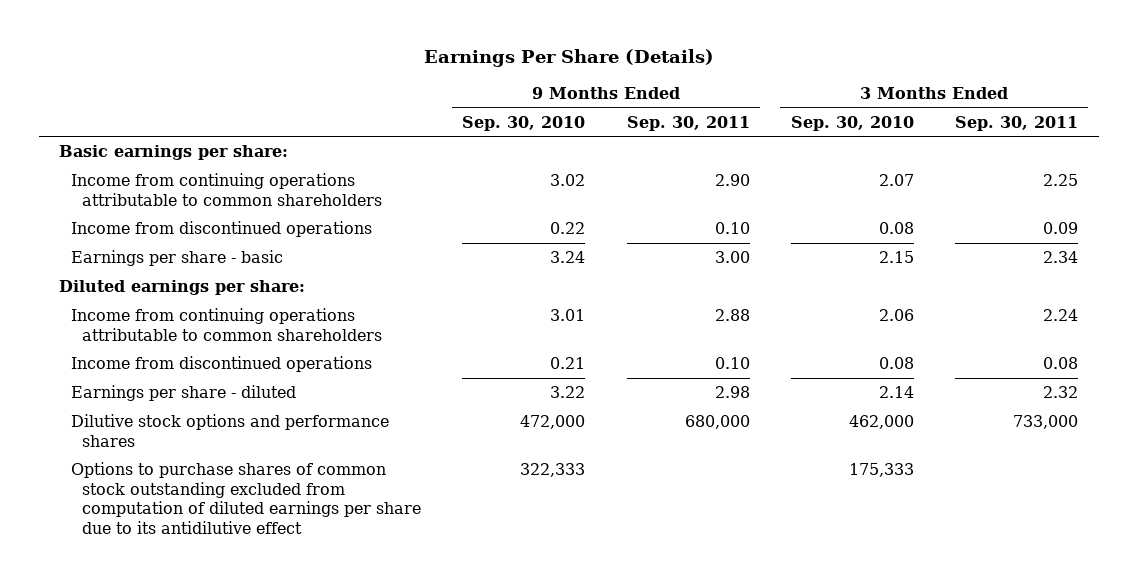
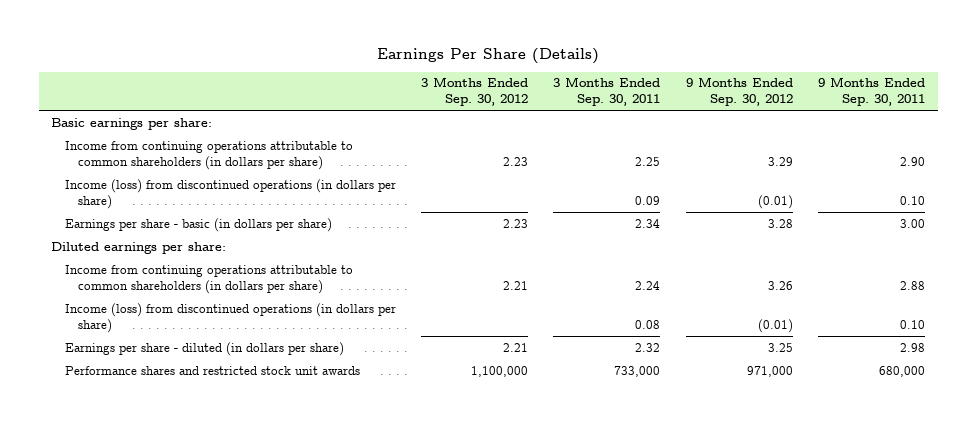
[462,115,586,131] Sep. 30, 2010 -> none
[790,115,914,131] Sep. 30, 2010 -> none
none -> [420,77,528,107] 3 Months Ended Sep. 30, 2012
none -> [685,77,793,107] 9 Months Ended Sep. 30, 2012
[70,173,382,206] Income from continuing operations attributable to common shareholders -> [64,140,353,170] Income from continuing operations attributable to common shareholders (in dollars per share)
[70,221,372,238] Income from discontinued operations -> [64,178,396,209] Income (loss) from discontinued operations (in dollars per share)
[70,250,283,267] Earnings per share - basic -> [64,217,332,232] Earnings per share - basic (in dollars per share)
[70,462,421,535] Options to purchase shares of common stock outstanding excluded from computation of diluted earnings per share due to its antidilutive effect -> none
[70,308,382,341] Income from continuing operations attributable to common shareholders -> [64,264,353,294] Income from continuing operations attributable to common shareholders (in dollars per share)
[70,356,372,373] Income from discontinued operations -> [64,302,396,333] Income (loss) from discontinued operations (in dollars per share)
[70,385,296,402] Earnings per share - diluted -> [64,341,344,356] Earnings per share - diluted (in dollars per share)
[70,414,389,447] Dilutive stock options and performance shares -> [64,365,360,375] Performance shares and restricted stock unit awards

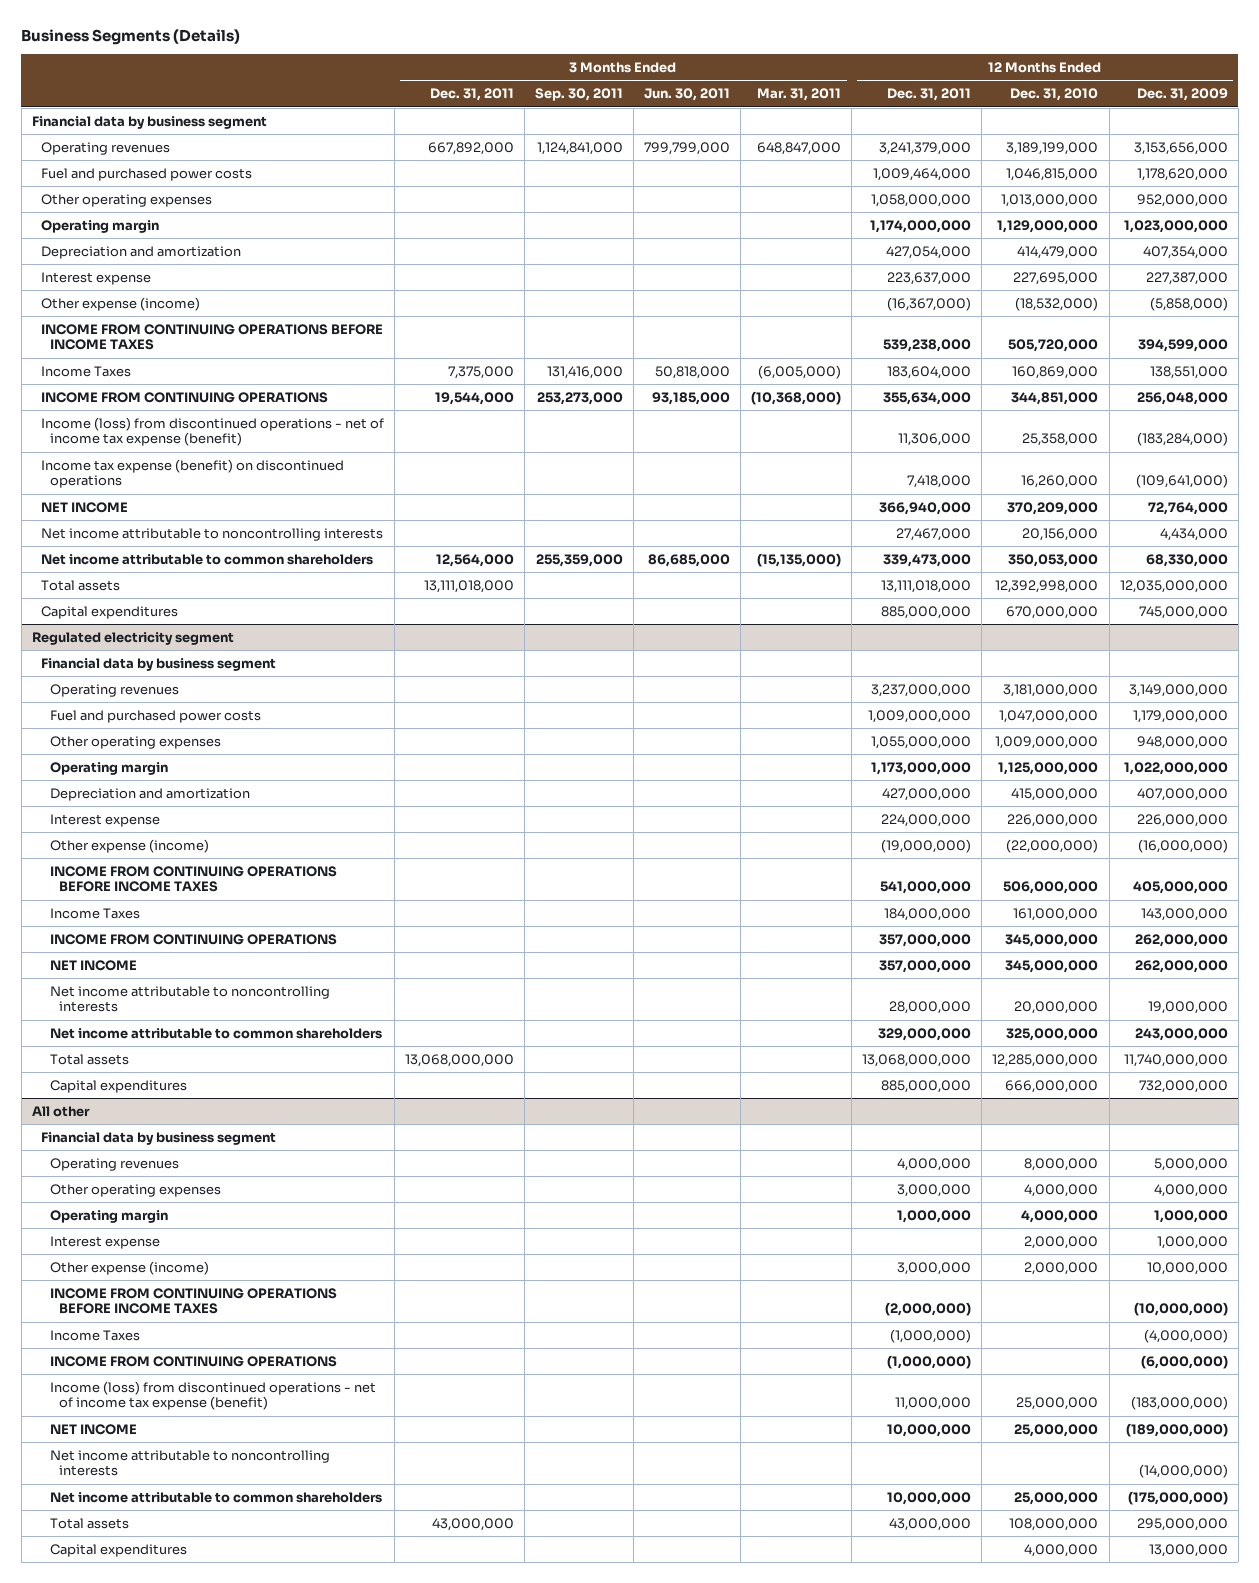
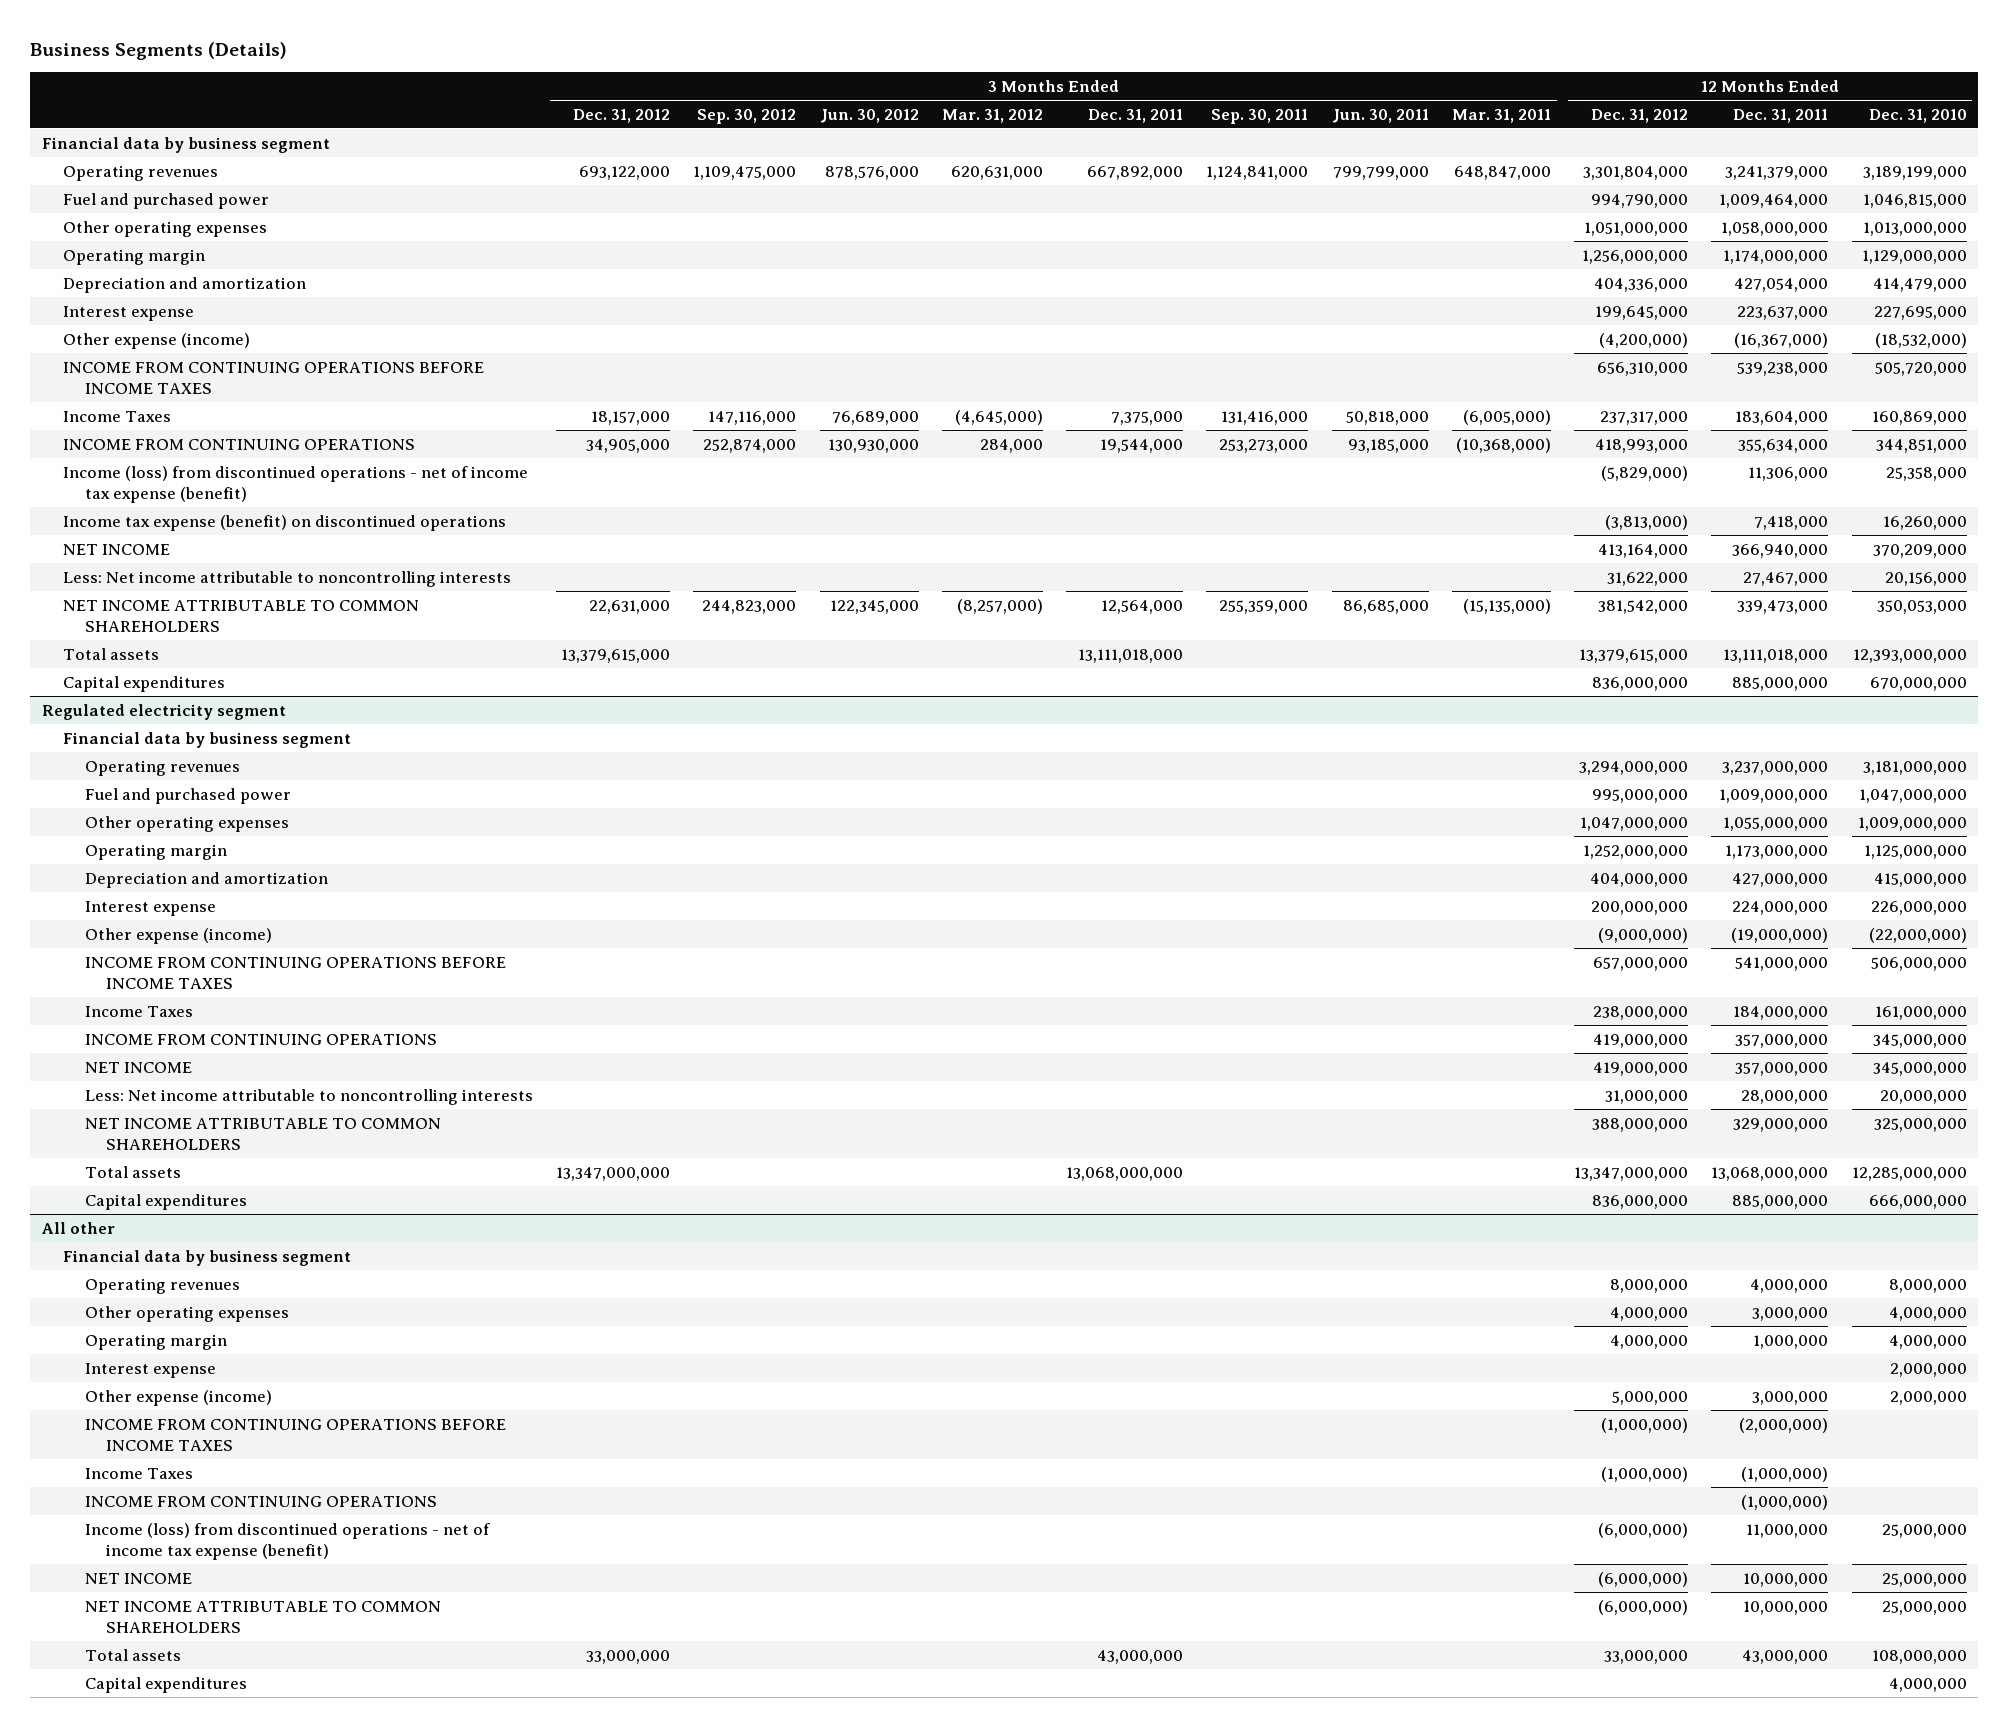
[1136,88,1228,102] Dec. 31, 2009 -> none
none -> [573,108,671,123] Dec. 31, 2012
none -> [697,108,797,124] Sep. 30, 2012
none -> [819,108,919,123] Jun. 30, 2012
none -> [941,108,1043,123] Mar. 31, 2012
none -> [1591,108,1689,123] Dec. 31, 2012
[40,167,252,181] Fuel and purchased power costs -> [63,192,270,209] Fuel and purchased power
[40,527,383,541] Net income attributable to noncontrolling interests -> [63,570,512,587] Less: Net income attributable to noncontrolling interests
[40,553,373,565] Net income attributable to common shareholders -> [63,599,420,632] NET INCOME ATTRIBUTABLE TO COMMON SHAREHOLDERS
[995,579,1099,593] 12,392,998,000 -> [1852,648,1967,663] 12,393,000,000
[50,709,262,723] Fuel and purchased power costs -> [84,787,291,804] Fuel and purchased power
[50,985,331,1013] Net income attributable to noncontrolling interests -> [84,1088,533,1105] Less: Net income attributable to noncontrolling interests
[50,1027,383,1039] Net income attributable to common shareholders -> [84,1117,441,1150] NET INCOME ATTRIBUTABLE TO COMMON SHAREHOLDERS
[50,1449,331,1477] Net income attributable to noncontrolling interests -> none
[50,1491,383,1503] Net income attributable to common shareholders -> [84,1600,441,1633] NET INCOME ATTRIBUTABLE TO COMMON SHAREHOLDERS

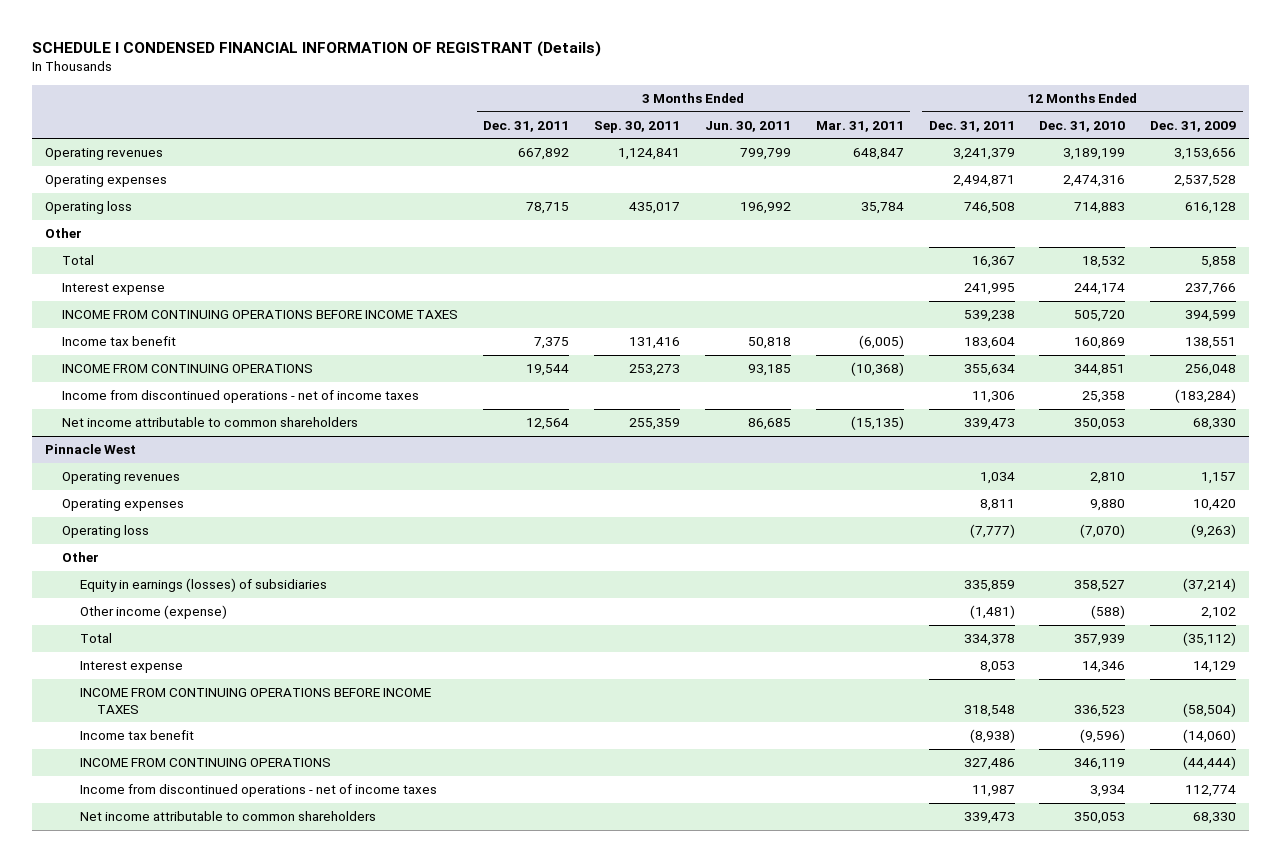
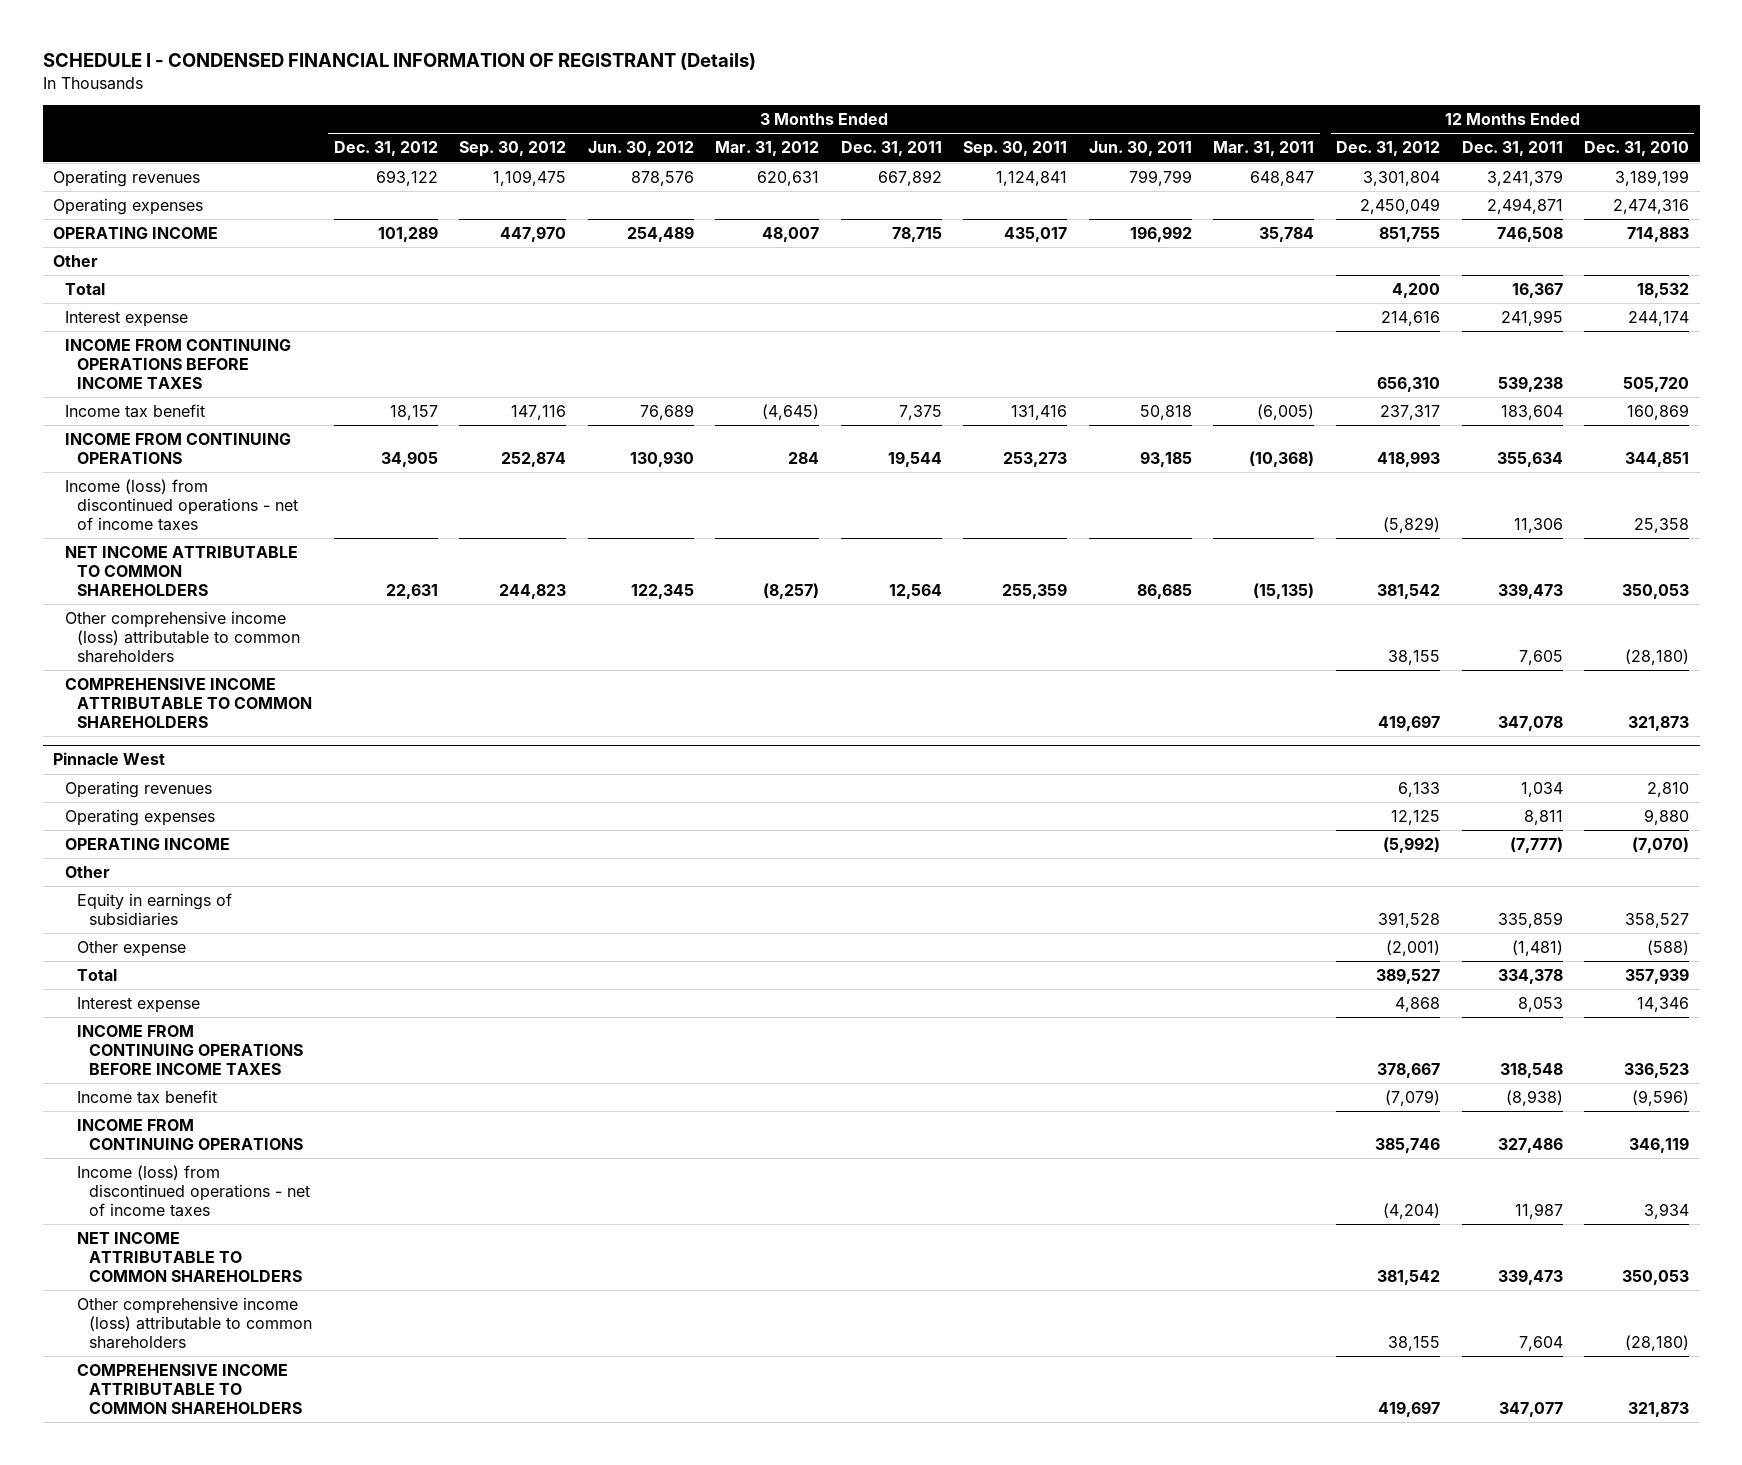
[32,40,602,57] SCHEDULE I CONDENSED FINANCIAL INFORMATION OF REGISTRANT (Details) -> [42,53,756,71] SCHEDULE I - CONDENSED FINANCIAL INFORMATION OF REGISTRANT (Details)
[1150,120,1237,132] Dec. 31, 2009 -> none
none -> [333,141,438,157] Dec. 31, 2012
none -> [459,141,567,158] Sep. 30, 2012
none -> [587,141,694,157] Jun. 30, 2012
none -> [715,141,820,157] Mar. 31, 2012
none -> [1335,141,1440,157] Dec. 31, 2012
[44,201,132,215] Operating loss -> [53,226,219,239] OPERATING INCOME
[62,390,420,404] Income from discontinued operations - net of income taxes -> [65,478,299,531] Income (loss) from discontinued operations - net of income taxes
[62,417,359,428] Net income attributable to common shareholders -> [65,545,299,596] NET INCOME ATTRIBUTABLE TO COMMON SHAREHOLDERS
none -> [65,610,301,663] Other comprehensive income (loss) attributable to common shareholders
none -> [65,677,313,728] COMPREHENSIVE INCOME ATTRIBUTABLE TO COMMON SHAREHOLDERS
[62,525,150,539] Operating loss -> [65,837,231,850] OPERATING INCOME
[79,578,327,593] Equity in earnings (losses) of subsidiaries -> [77,892,233,926] Equity in earnings of subsidiaries
[79,605,227,620] Other income (expense) -> [77,940,187,957] Other expense
[79,784,437,798] Income from discontinued operations - net of income taxes -> [77,1164,311,1217] Income (loss) from discontinued operations - net of income taxes
[79,811,376,822] Net income attributable to common shareholders -> [77,1231,303,1282] NET INCOME ATTRIBUTABLE TO COMMON SHAREHOLDERS
none -> [77,1296,313,1349] Other comprehensive income (loss) attributable to common shareholders
none -> [77,1363,303,1414] COMPREHENSIVE INCOME ATTRIBUTABLE TO COMMON SHAREHOLDERS

